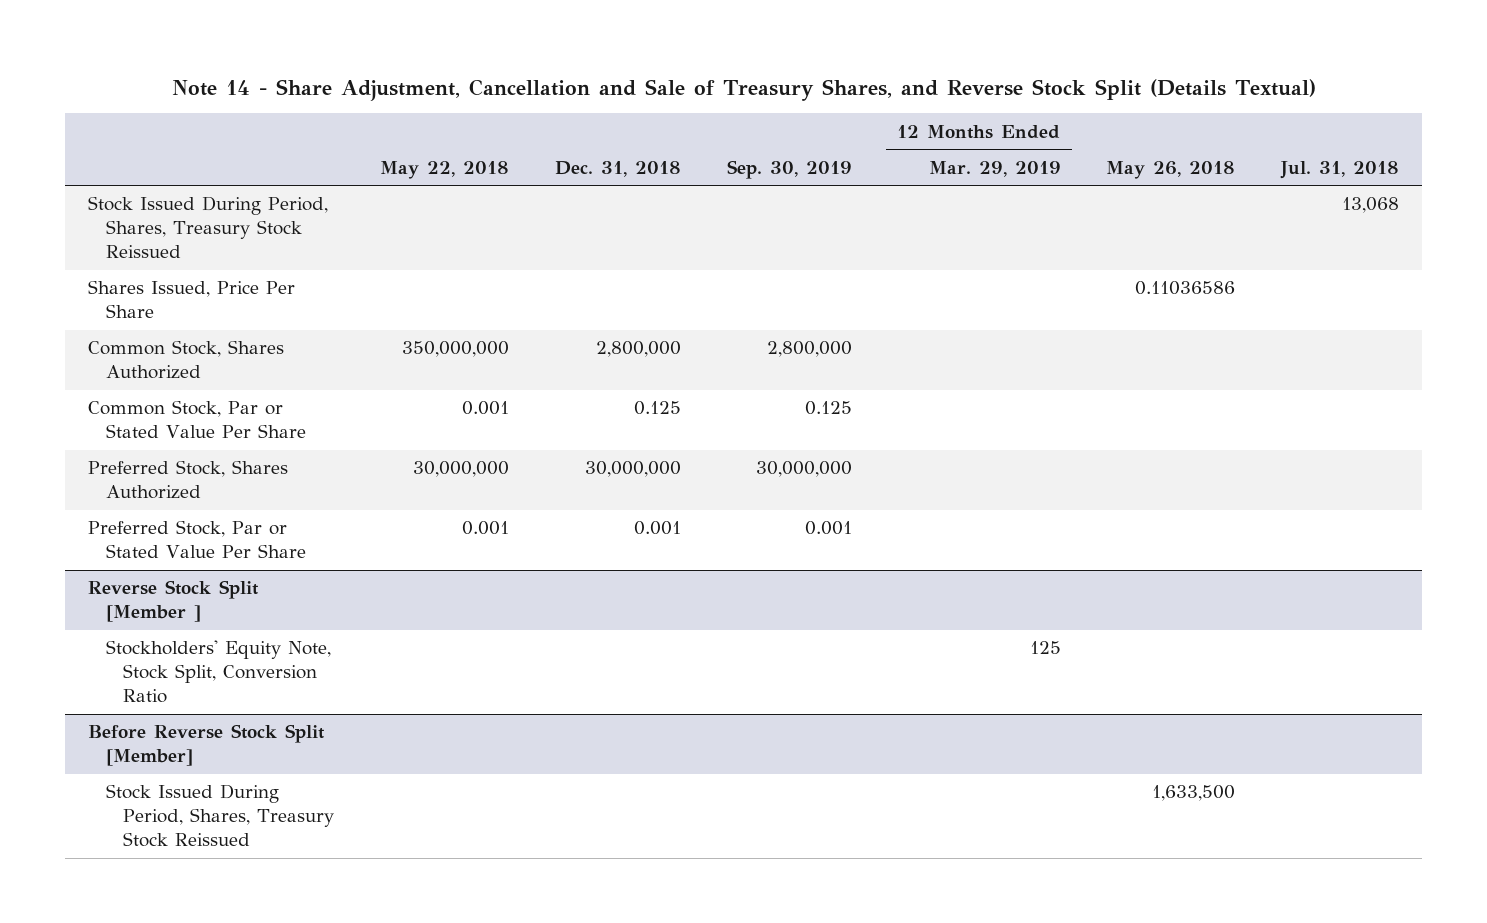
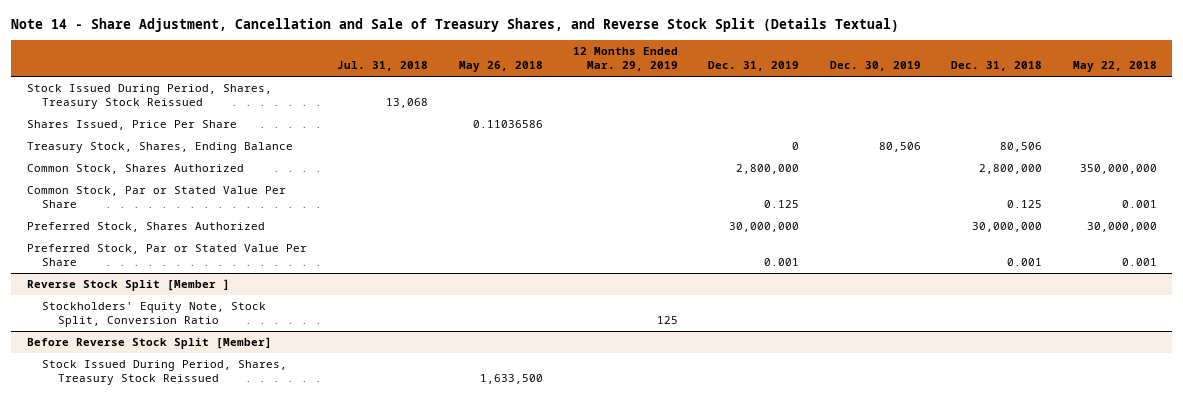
[726,159,852,179] Sep. 30, 2019 -> none
none -> [708,61,800,72] Dec. 31, 2019
none -> [829,61,921,72] Dec. 30, 2019
none -> [26,142,293,154] Treasury Stock, Shares, Ending Balance

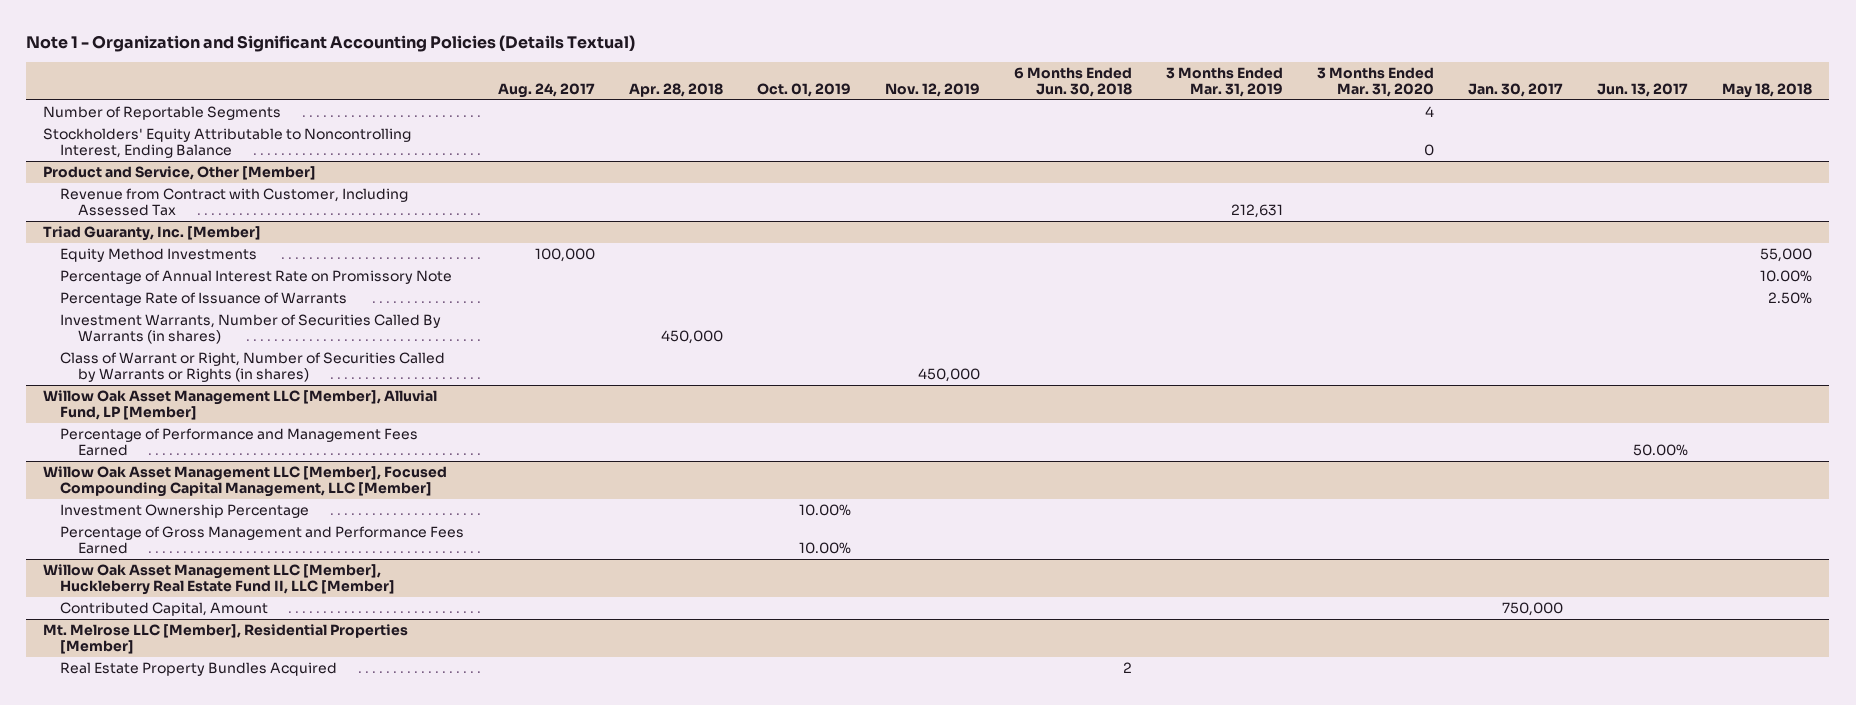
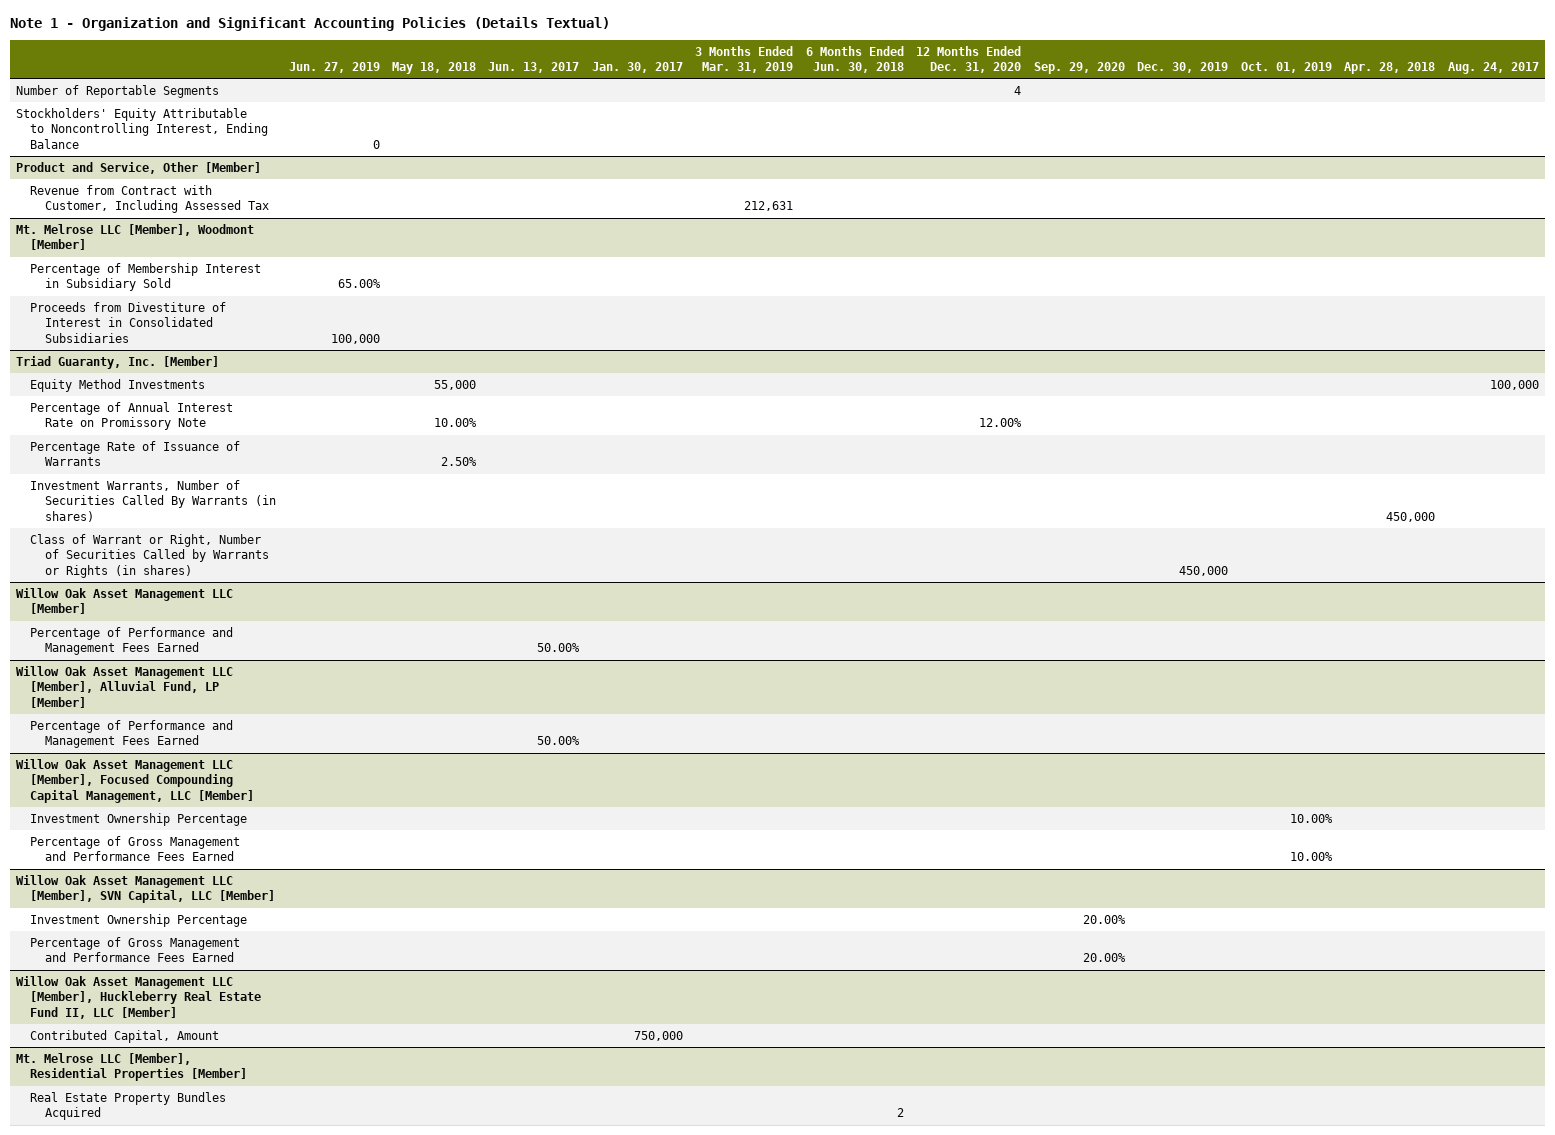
[885,82,981,97] Nov. 12, 2019 -> none
[1317,66,1435,97] 3 Months Ended Mar. 31, 2020 -> none
none -> [288,62,380,74] Jun. 27, 2019
none -> [916,45,1022,74] 12 Months Ended Dec. 31, 2020
none -> [1033,62,1125,75] Sep. 29, 2020
none -> [1137,62,1229,74] Dec. 30, 2019
none -> [15,223,254,251] Mt. Melrose LLC [Member], Woodmont [Member]
none -> [30,262,262,292] Percentage of Membership Interest in Subsidiary Sold
none -> [30,301,227,343] Proceeds from Divestiture of Interest in Consolidated Subsidiaries
none -> [15,587,233,615] Willow Oak Asset Management LLC [Member]
none -> [30,626,234,656] Percentage of Performance and Management Fees Earned
none -> [15,874,276,904] Willow Oak Asset Management LLC [Member], SVN Capital, LLC [Member]
none -> [30,913,248,927] Investment Ownership Percentage
none -> [30,936,241,963] Percentage of Gross Management and Performance Fees Earned

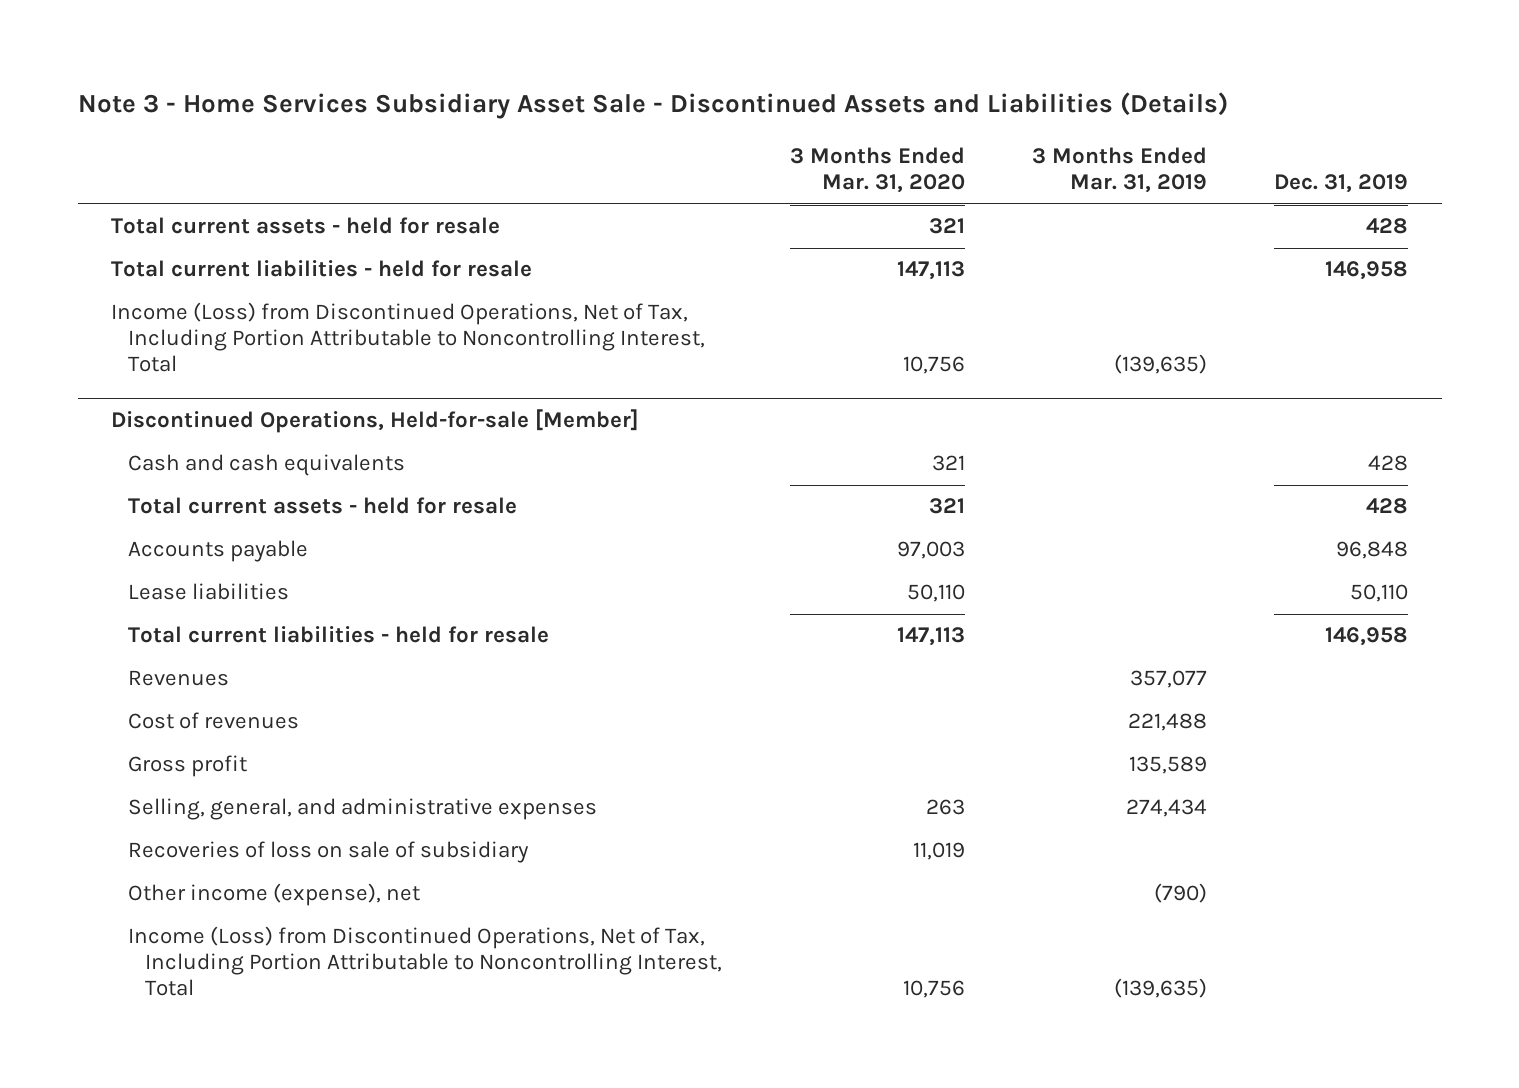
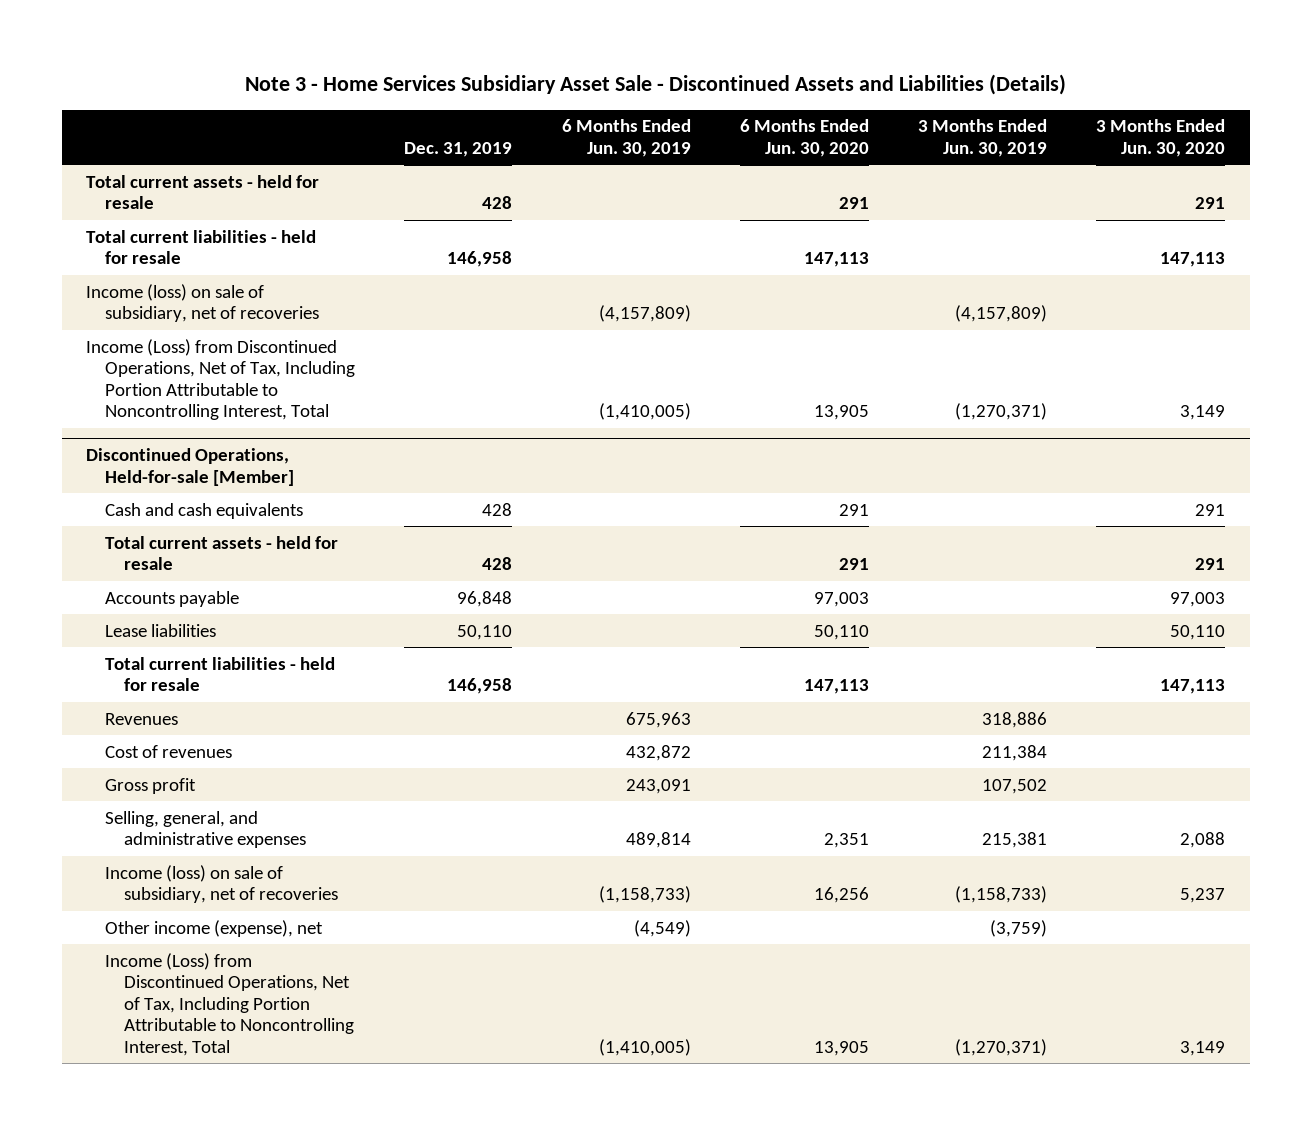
[789,147,965,194] 3 Months Ended Mar. 31, 2020 -> none
[1031,147,1207,194] 3 Months Ended Mar. 31, 2019 -> none
none -> [561,119,691,157] 6 Months Ended Jun. 30, 2019
none -> [739,119,869,157] 6 Months Ended Jun. 30, 2020
none -> [917,119,1047,157] 3 Months Ended Jun. 30, 2019
none -> [1096,119,1226,157] 3 Months Ended Jun. 30, 2020
none -> [86,283,320,323] Income (loss) on sale of subsidiary, net of recoveries
[128,841,530,864] Recoveries of loss on sale of subsidiary -> [105,864,338,904] Income (loss) on sale of subsidiary, net of recoveries

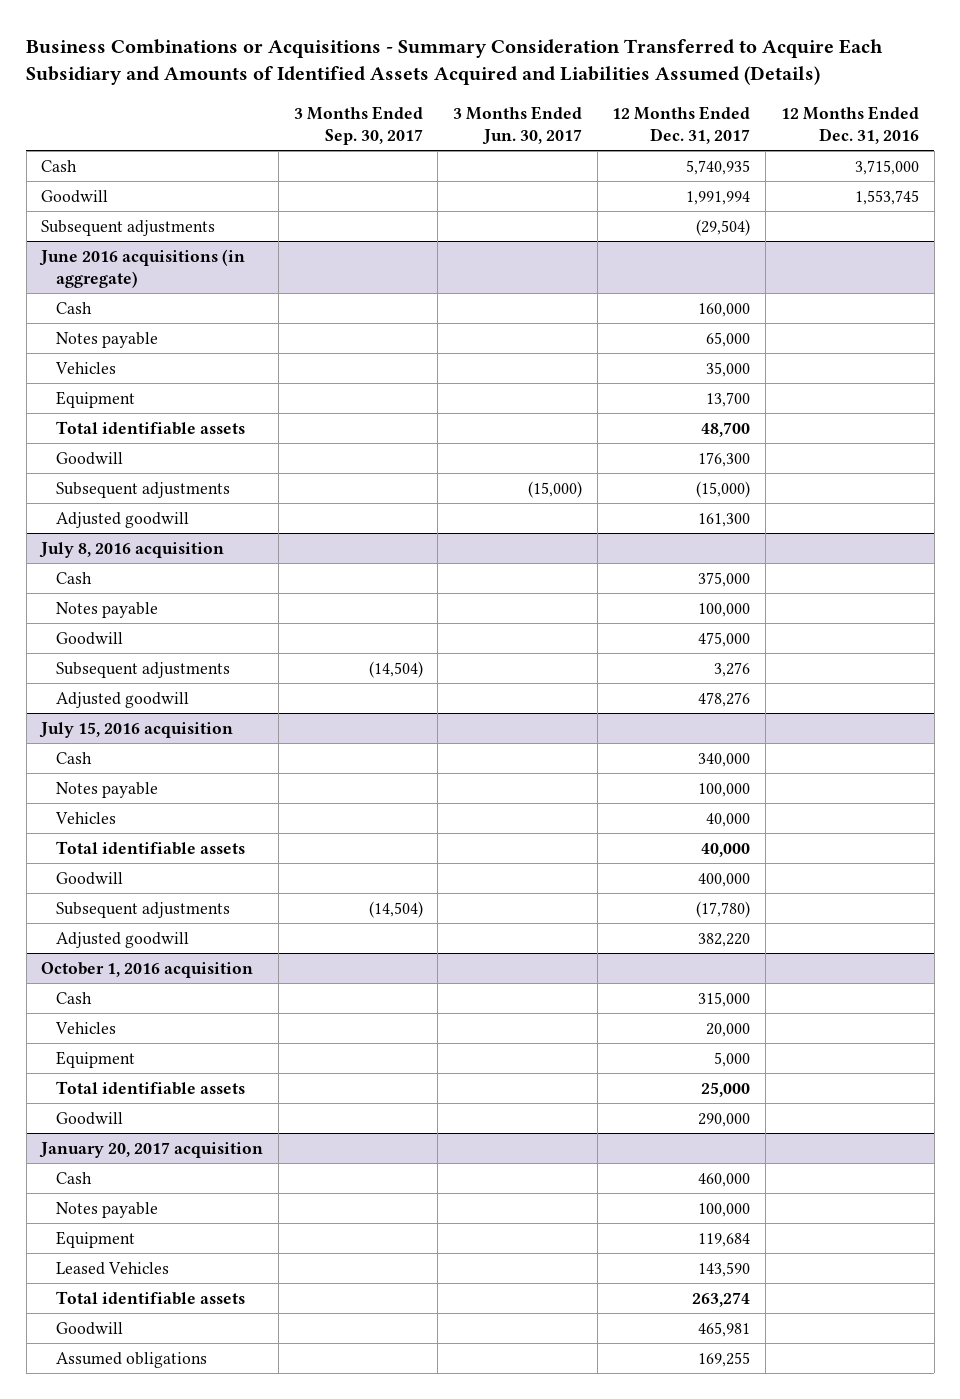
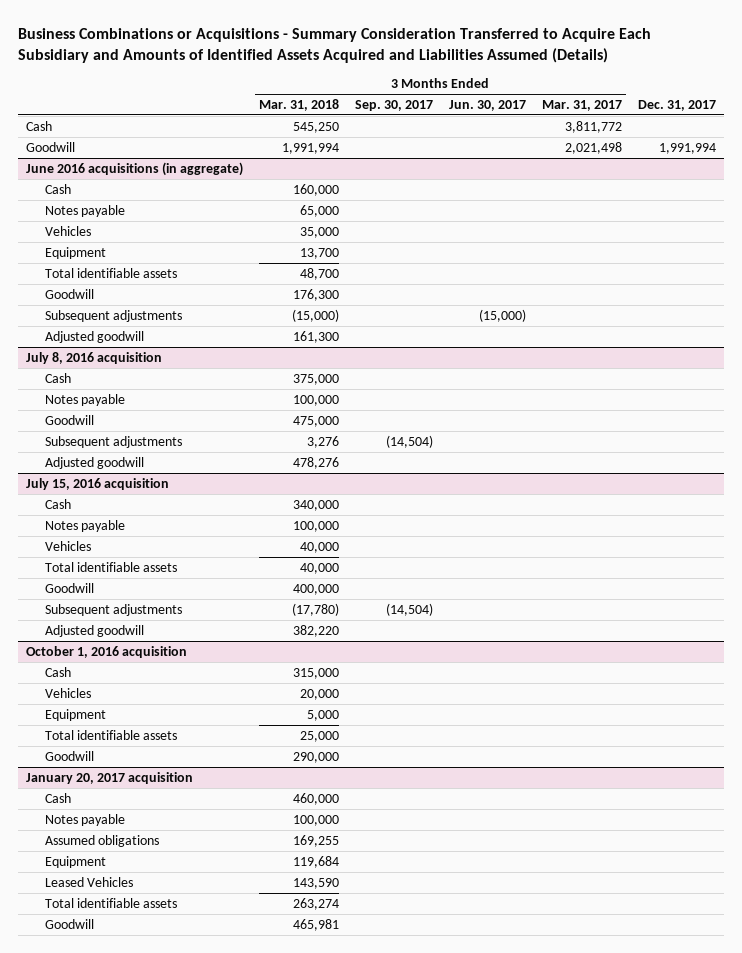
[612,105,751,144] 12 Months Ended Dec. 31, 2017 -> none
[780,105,919,144] 12 Months Ended Dec. 31, 2016 -> none
none -> [259,98,340,111] Mar. 31, 2018
none -> [541,99,622,111] Mar. 31, 2017
none -> [637,99,716,111] Dec. 31, 2017
[41,219,216,236] Subsequent adjustments -> none
[55,1351,207,1368] Assumed obligations -> [45,834,160,847] Assumed obligations

